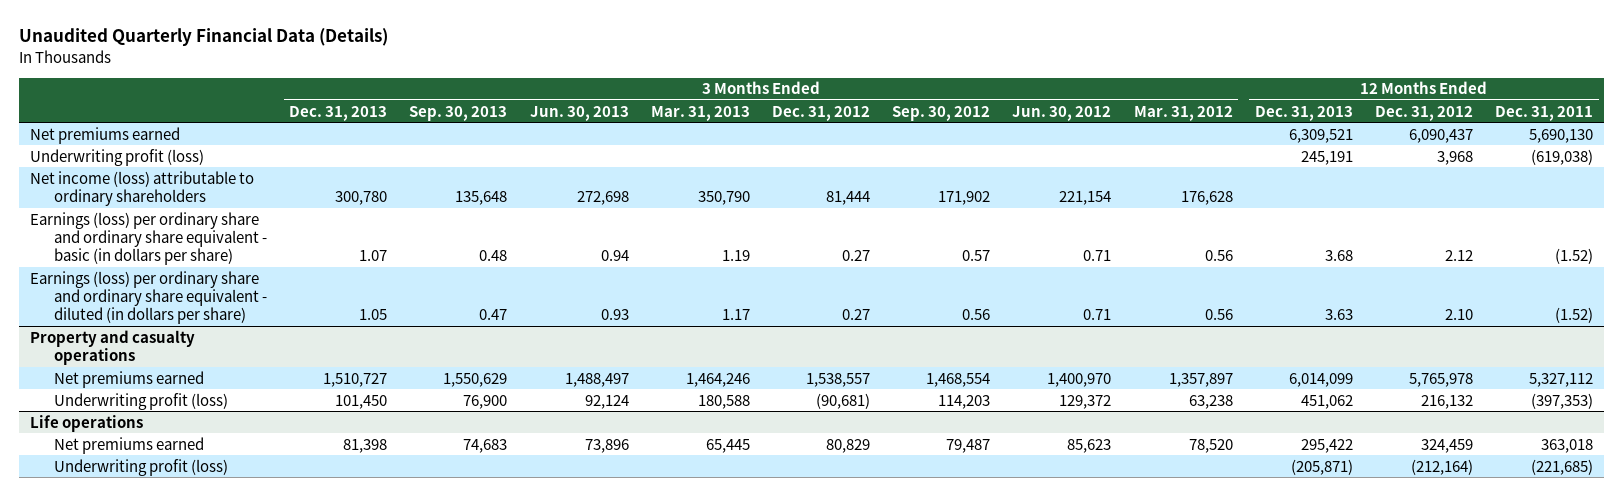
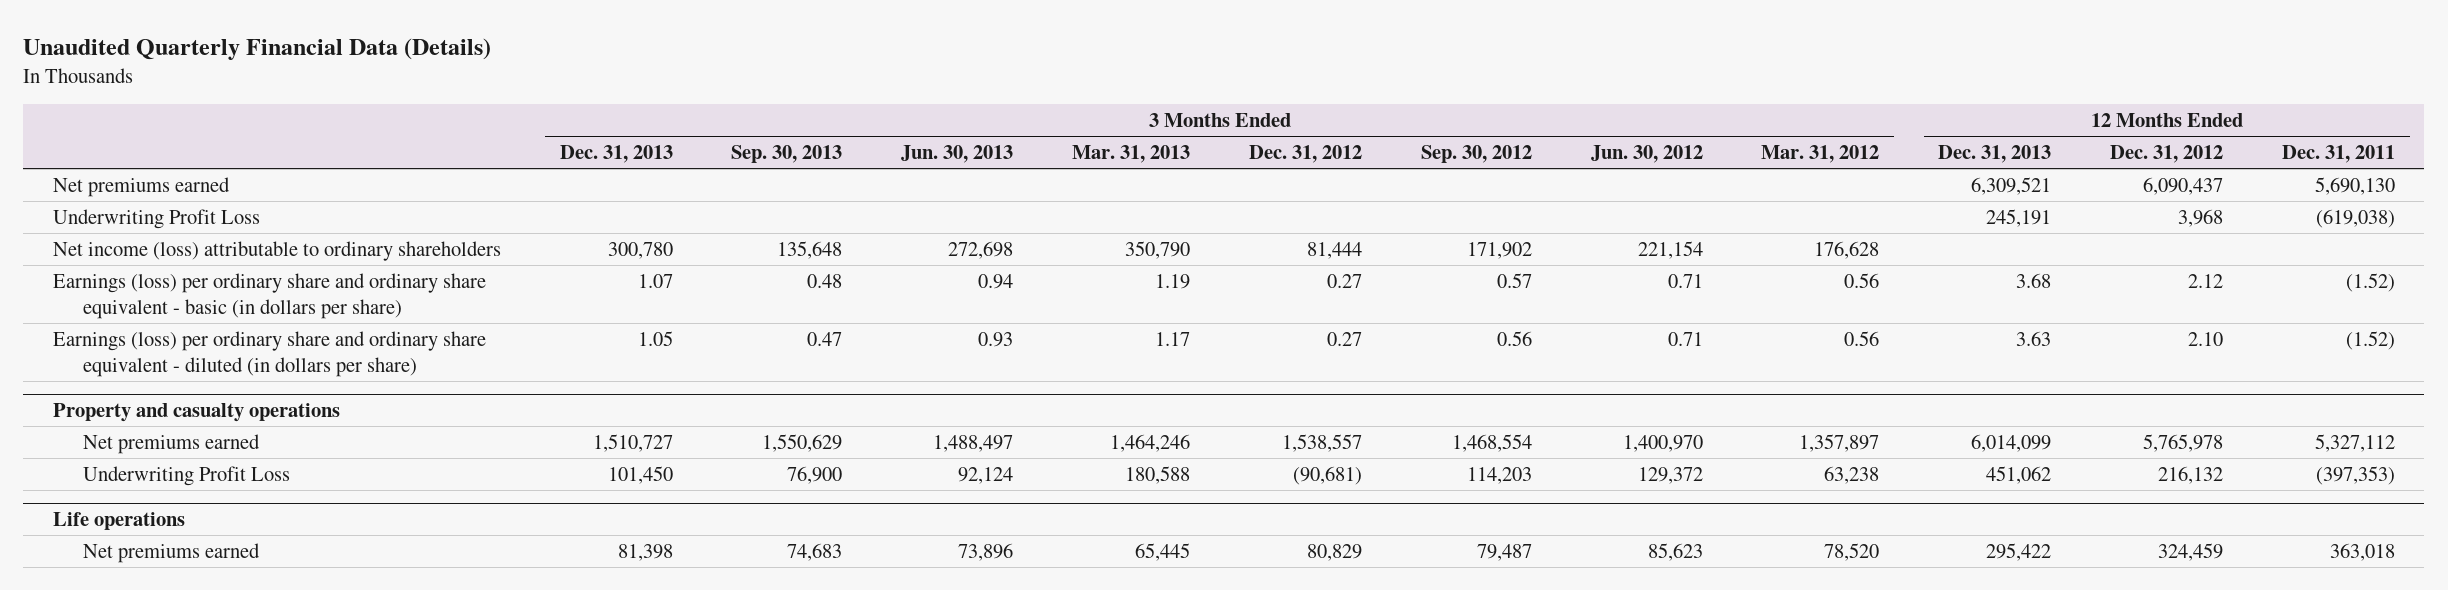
[30,148,205,166] Underwriting profit (loss) -> [52,208,260,229] Underwriting Profit Loss
[53,392,228,410] Underwriting profit (loss) -> [83,465,291,486] Underwriting Profit Loss
[53,458,228,476] Underwriting profit (loss) -> none

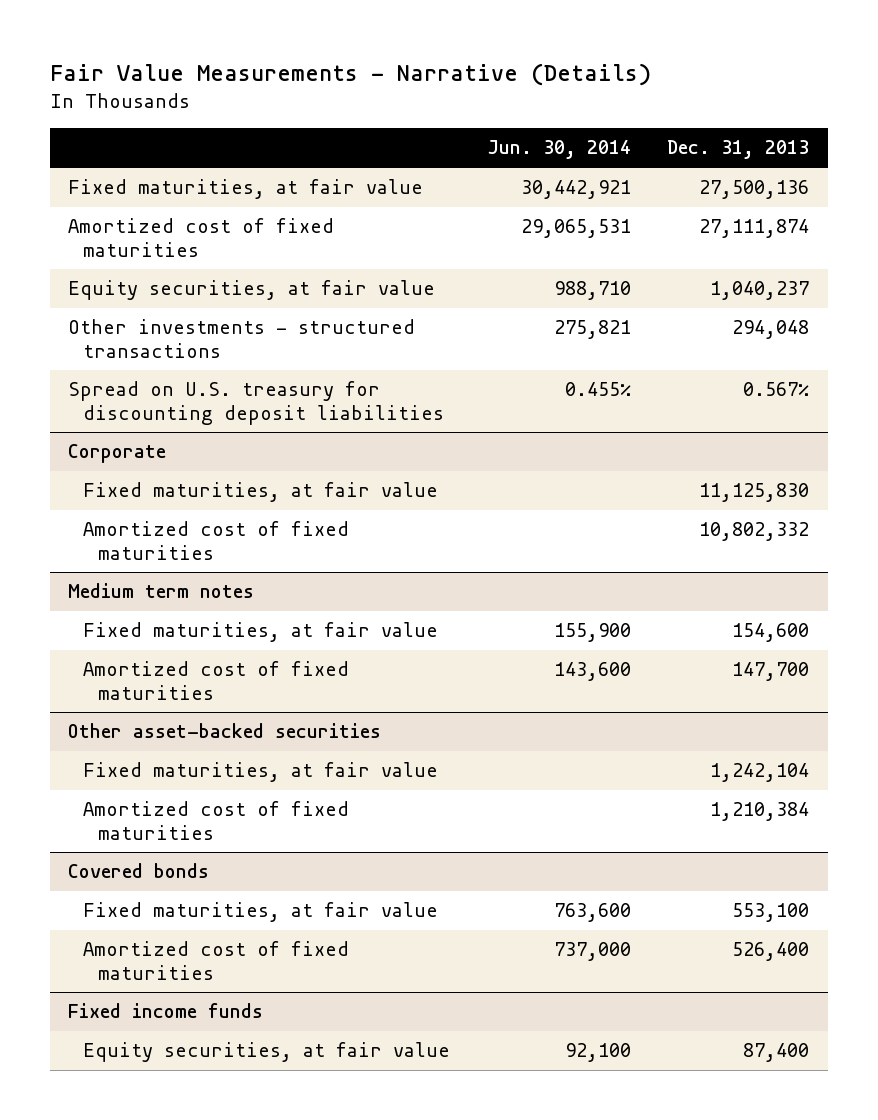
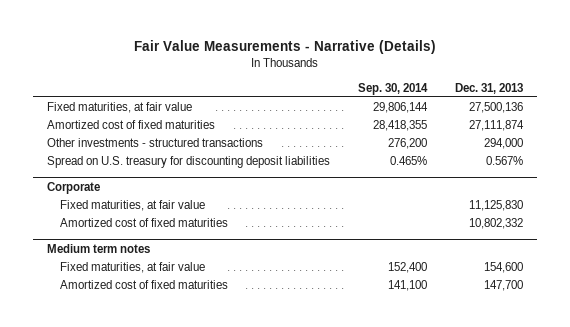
[486,140,631,160] Jun. 30, 2014 -> none
none -> [357,82,428,95] Sep. 30, 2014
[68,280,436,301] Equity securities, at fair value -> none
[732,320,810,340] 294,048 -> [483,138,523,150] 294,000
[68,723,382,739] Other asset-backed securities -> none
[83,762,439,783] Fixed maturities, at fair value -> none
[83,801,350,840] Amortized cost of fixed maturities -> none
[68,863,210,879] Covered bonds -> none
[83,902,439,923] Fixed maturities, at fair value -> none
[83,941,350,980] Amortized cost of fixed maturities -> none
[68,1003,264,1019] Fixed income funds -> none
[83,1042,451,1063] Equity securities, at fair value -> none

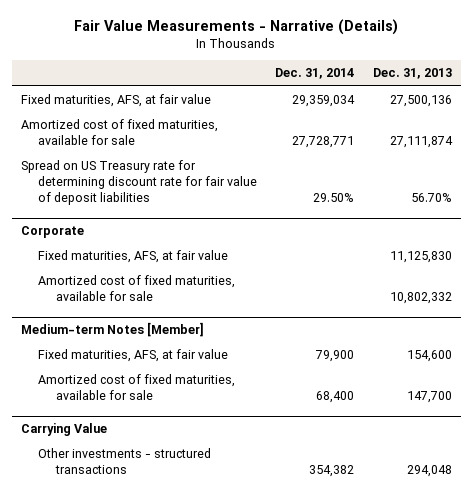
[357,82,428,95] Sep. 30, 2014 -> none
none -> [275,68,355,80] Dec. 31, 2014
[46,138,263,148] Other investments - structured transactions -> none
[46,102,192,114] Fixed maturities, at fair value -> [20,94,211,108] Fixed maturities, AFS, at fair value
[46,120,215,130] Amortized cost of fixed maturities -> [20,119,218,146] Amortized cost of fixed maturities, available for sale
[46,156,330,169] Spread on U.S. treasury for discounting deposit liabilities -> [20,160,258,206] Spread on US Treasury rate for determining discount rate for fair value of deposit liabilities
[485,156,523,166] 0.567% -> [410,193,452,203] 56.70%
[59,200,205,212] Fixed maturities, at fair value -> [38,250,229,264] Fixed maturities, AFS, at fair value
[59,218,228,228] Amortized cost of fixed maturities -> [38,275,236,302] Amortized cost of fixed maturities, available for sale
[46,243,150,253] Medium term notes -> [20,322,204,338] Medium-term Notes [Member]
[59,262,205,274] Fixed maturities, at fair value -> [38,349,229,363] Fixed maturities, AFS, at fair value
[59,280,228,290] Amortized cost of fixed maturities -> [38,374,236,401] Amortized cost of fixed maturities, available for sale
none -> [20,423,107,437] Carrying Value
none -> [38,448,212,475] Other investments - structured transactions

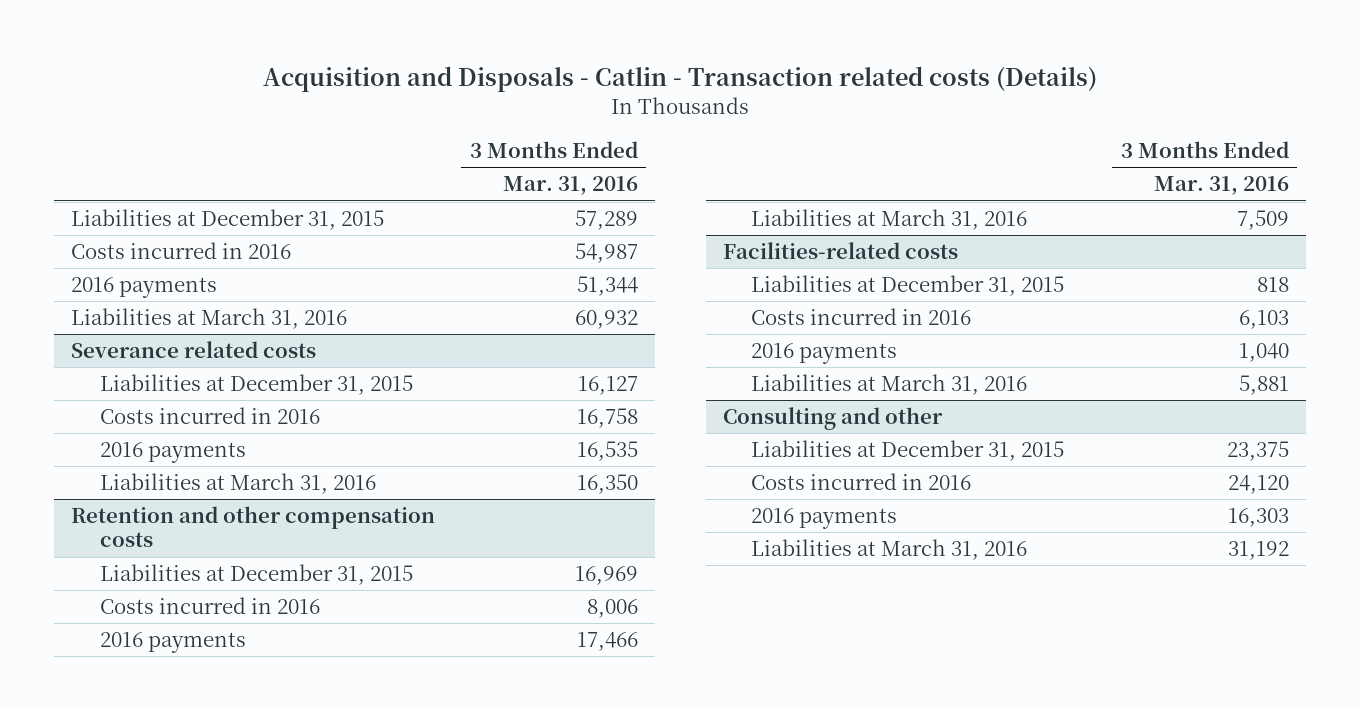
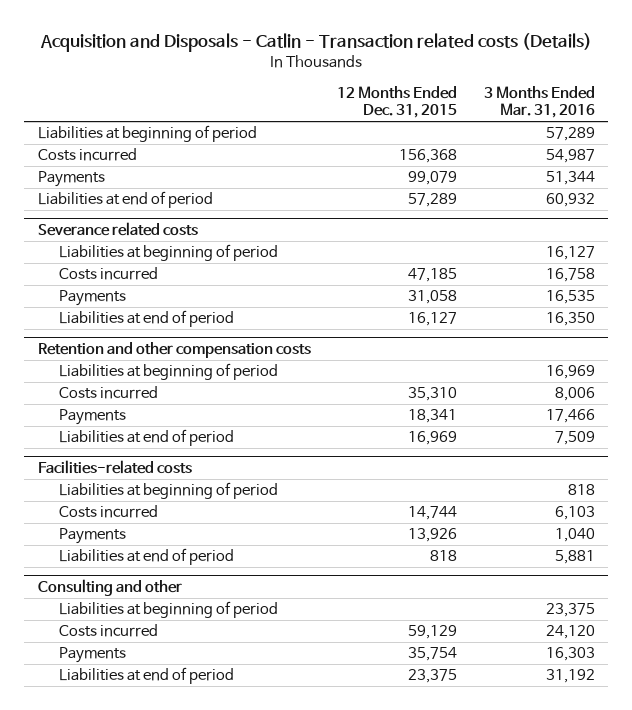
none -> [337,86,458,119] 12 Months Ended Dec. 31, 2015
[71,209,385,231] Liabilities at December 31, 2015 -> [37,125,257,143] Liabilities at beginning of period
[71,242,292,260] Costs incurred in 2016 -> [37,148,137,162] Costs incurred
[71,277,218,299] 2016 payments -> [37,171,105,188] Payments
[71,308,348,330] Liabilities at March 31, 2016 -> [37,191,213,209] Liabilities at end of period
[99,374,413,396] Liabilities at December 31, 2015 -> [59,244,279,262] Liabilities at beginning of period
[99,407,320,425] Costs incurred in 2016 -> [59,267,159,281] Costs incurred
[99,442,246,464] 2016 payments -> [59,290,127,307] Payments
[99,473,376,495] Liabilities at March 31, 2016 -> [59,310,235,328] Liabilities at end of period
[99,564,413,586] Liabilities at December 31, 2015 -> [59,363,279,381] Liabilities at beginning of period
[99,597,320,615] Costs incurred in 2016 -> [59,386,159,400] Costs incurred
[99,632,246,654] 2016 payments -> [59,409,127,426] Payments
[751,209,1028,231] Liabilities at March 31, 2016 -> [59,429,235,447] Liabilities at end of period
[751,275,1065,297] Liabilities at December 31, 2015 -> [59,482,279,500] Liabilities at beginning of period
[751,308,972,326] Costs incurred in 2016 -> [59,505,159,519] Costs incurred
[751,343,898,365] 2016 payments -> [59,528,127,545] Payments
[751,374,1028,396] Liabilities at March 31, 2016 -> [59,548,235,566] Liabilities at end of period
[751,440,1065,462] Liabilities at December 31, 2015 -> [59,601,279,619] Liabilities at beginning of period
[751,473,972,491] Costs incurred in 2016 -> [59,624,159,638] Costs incurred
[751,508,898,530] 2016 payments -> [59,647,127,664] Payments
[751,539,1028,561] Liabilities at March 31, 2016 -> [59,667,235,685] Liabilities at end of period

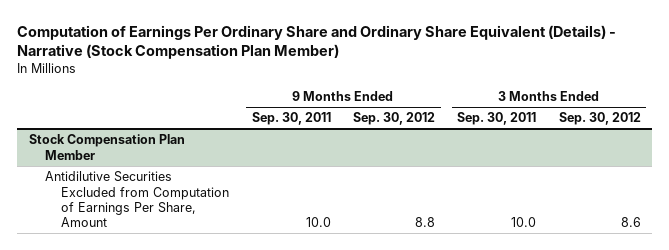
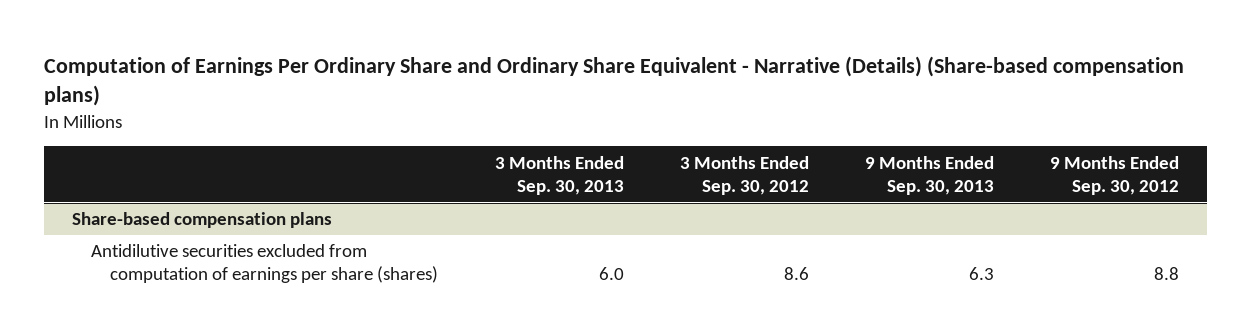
[17,24,617,60] Computation of Earnings Per Ordinary Share and Ordinary Share Equivalent (Details) - Narrative (Stock Compensation Plan Member) -> [43,55,1184,107] Computation of Earnings Per Ordinary Share and Ordinary Share Equivalent - Narrative (Details) (Share-based compensation plans)
[251,112,331,126] Sep. 30, 2011 -> none
[457,112,537,126] Sep. 30, 2011 -> none
none -> [494,155,624,195] 3 Months Ended Sep. 30, 2013
none -> [864,155,994,195] 9 Months Ended Sep. 30, 2013
[28,134,185,160] Stock Compensation Plan Member -> none
none -> [71,212,332,229] Share-based compensation plans
[45,171,230,228] Antidilutive Securities Excluded from Computation of Earnings Per Share, Amount -> [91,244,439,284] Antidilutive securities excluded from computation of earnings per share (shares)

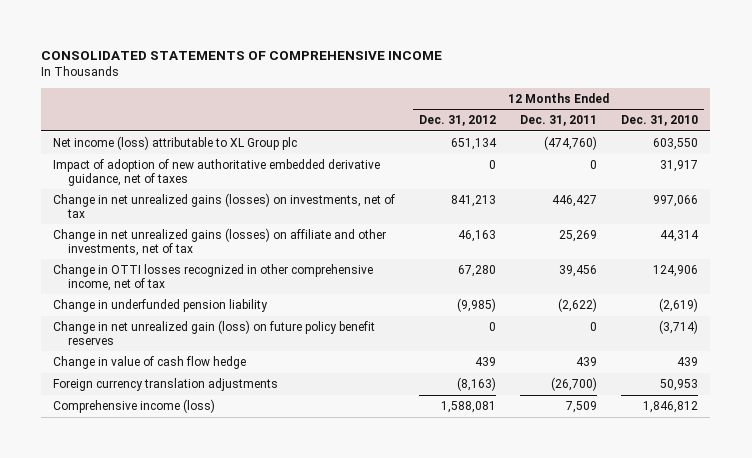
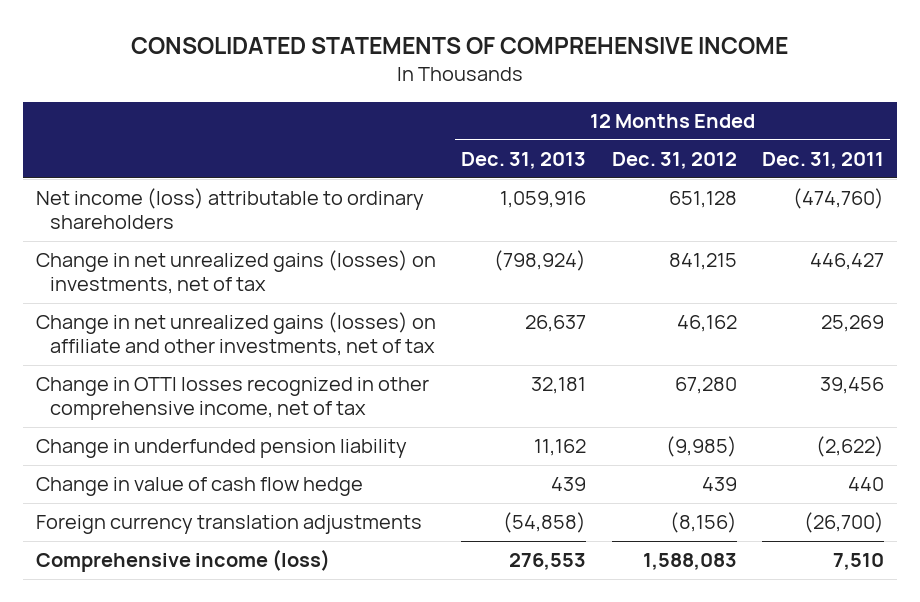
[621,115,699,127] Dec. 31, 2010 -> none
none -> [461,151,587,169] Dec. 31, 2013
[53,158,381,186] Impact of adoption of new authoritative embedded derivative guidance, net of taxes -> none
[53,135,298,150] Net income (loss) attributable to XL Group plc -> [35,188,424,230] Net income (loss) attributable to ordinary shareholders
[451,137,498,150] 651,134 -> [668,191,737,209] 651,128
[451,194,497,207] 841,213 -> [668,253,737,271] 841,215
[458,229,497,242] 46,163 -> [676,315,737,333] 46,162
[53,319,376,345] Change in net unrealized gain (loss) on future policy benefit reserves -> none
[576,356,598,366] 439 -> [848,477,885,492] 440
[457,376,497,391] (8,163) -> [669,512,737,534] (8,156)
[441,400,497,413] 1,588,081 -> [642,553,737,571] 1,588,083
[566,400,598,413] 7,509 -> [833,553,885,571] 7,510

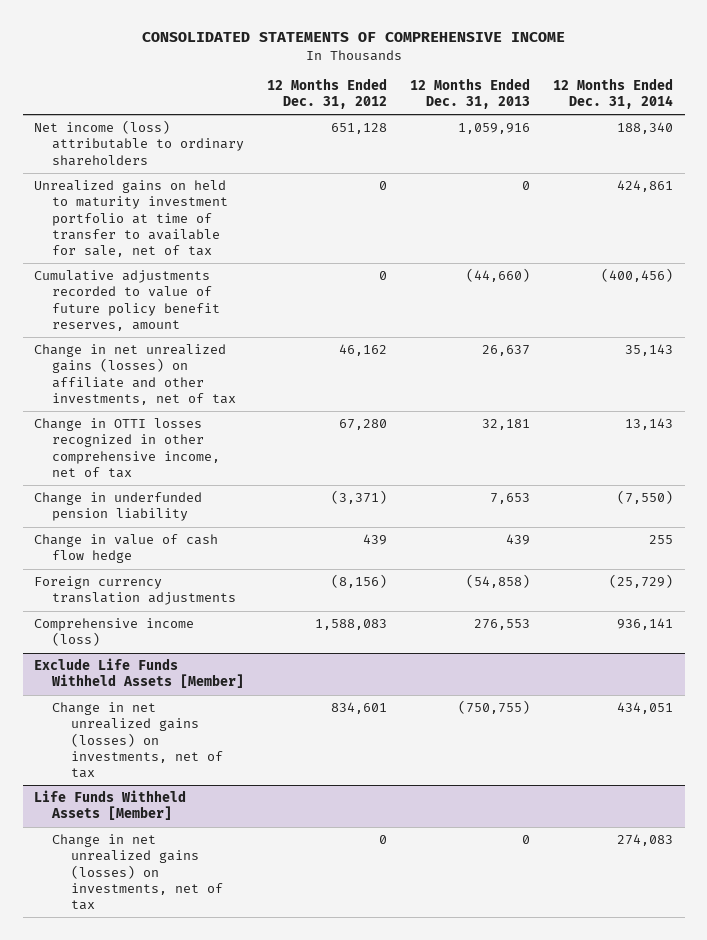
[762,151,885,169] Dec. 31, 2011 -> none
none -> [553,77,674,109] 12 Months Ended Dec. 31, 2014
[35,250,436,295] Change in net unrealized gains (losses) on investments, net of tax -> none
none -> [33,180,229,258] Unrealized gains on held to maturity investment portfolio at time of transfer to available for sale, net of tax
none -> [33,270,221,331] Cumulative adjustments recorded to value of future policy benefit reserves, amount
[534,439,587,457] 11,162 -> [490,493,531,505] 7,653
[665,436,737,458] (9,985) -> [331,490,388,505] (3,371)
none -> [33,658,245,689] Exclude Life Funds Withheld Assets [Member]
none -> [52,702,223,779] Change in net unrealized gains (losses) on investments, net of tax
none -> [33,790,186,821] Life Funds Withheld Assets [Member]
none -> [52,834,223,911] Change in net unrealized gains (losses) on investments, net of tax

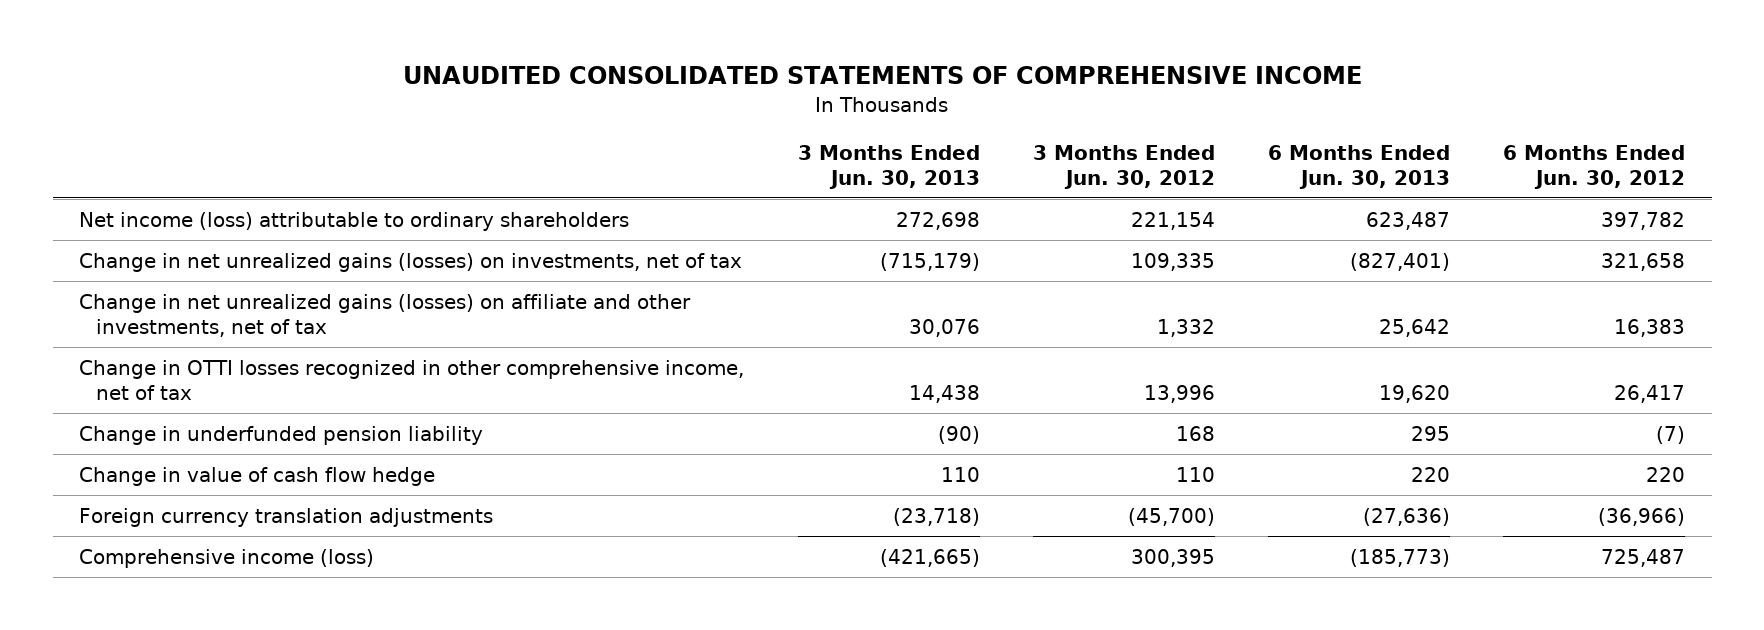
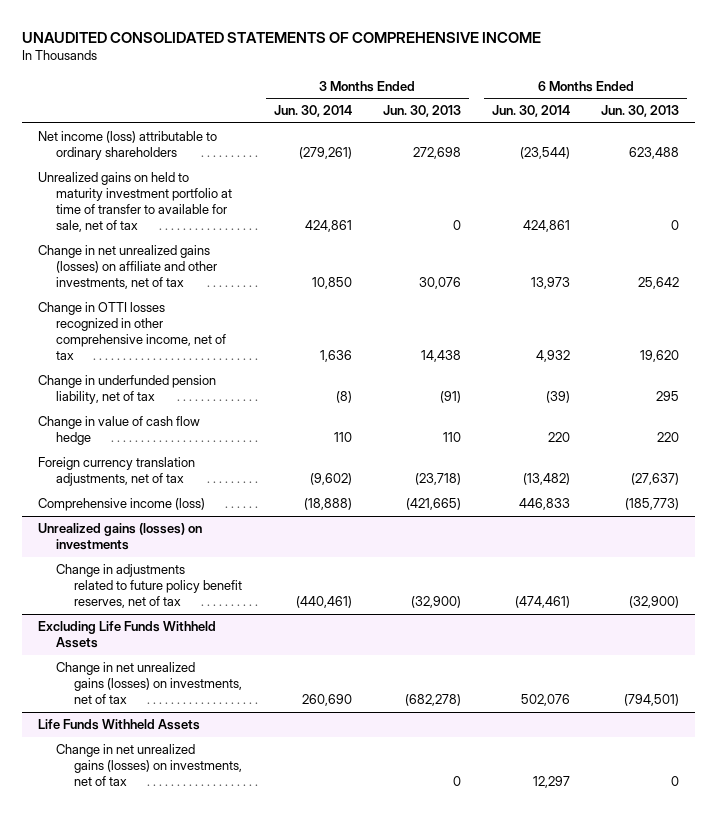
[1032,144,1215,189] 3 Months Ended Jun. 30, 2012 -> none
[1503,144,1686,189] 6 Months Ended Jun. 30, 2012 -> none
none -> [273,105,352,118] Jun. 30, 2014
none -> [492,105,571,118] Jun. 30, 2014
[79,252,743,272] Change in net unrealized gains (losses) on investments, net of tax -> none
[1365,211,1450,230] 623,487 -> [629,147,680,160] 623,488
none -> [37,172,233,233] Unrealized gains on held to maturity investment portfolio at time of transfer to available for sale, net of tax
[79,425,484,445] Change in underfunded pension liability -> [37,375,216,405] Change in underfunded pension liability, net of tax
[937,425,980,444] (90) -> [439,391,461,404] (91)
[79,507,494,527] Foreign currency translation adjustments -> [37,457,195,487] Foreign currency translation adjustments, net of tax
[1362,507,1450,526] (27,636) -> [631,473,680,486] (27,637)
none -> [37,523,202,551] Unrealized gains (losses) on investments
none -> [56,564,243,609] Change in adjustments related to future policy benefit reserves, net of tax
none -> [37,621,216,649] Excluding Life Funds Withheld Assets
none -> [56,662,243,705] Change in net unrealized gains (losses) on investments, net of tax
none -> [37,719,200,731] Life Funds Withheld Assets
none -> [56,744,243,787] Change in net unrealized gains (losses) on investments, net of tax

